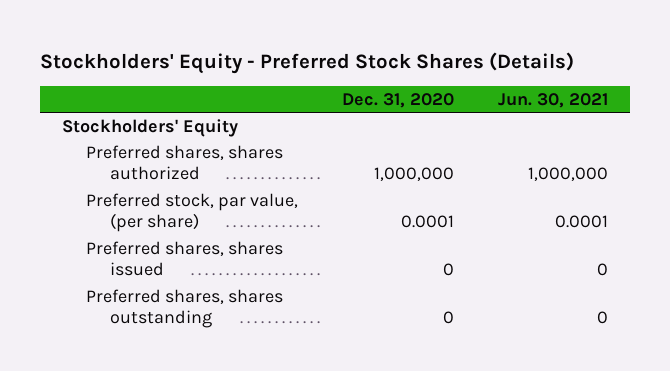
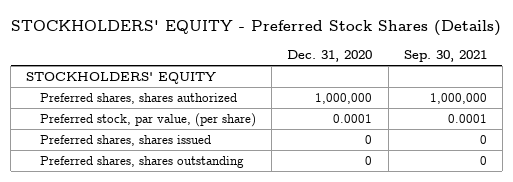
[40,51,575,74] Stockholders' Equity - Preferred Stock Shares (Details) -> [11,20,502,37] STOCKHOLDERS' EQUITY - Preferred Stock Shares (Details)
[497,92,608,108] Jun. 30, 2021 -> none
none -> [403,50,487,63] Sep. 30, 2021
[62,118,239,137] Stockholders' Equity -> [26,71,217,84] STOCKHOLDERS' EQUITY

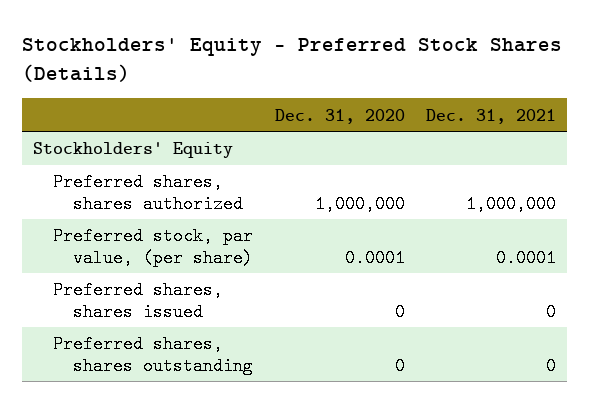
[11,20,502,37] STOCKHOLDERS' EQUITY - Preferred Stock Shares (Details) -> [22,38,563,82] Stockholders' Equity - Preferred Stock Shares (Details)
[403,50,487,63] Sep. 30, 2021 -> none
none -> [425,108,556,124] Dec. 31, 2021
[26,71,217,84] STOCKHOLDERS' EQUITY -> [33,142,234,159] Stockholders' Equity

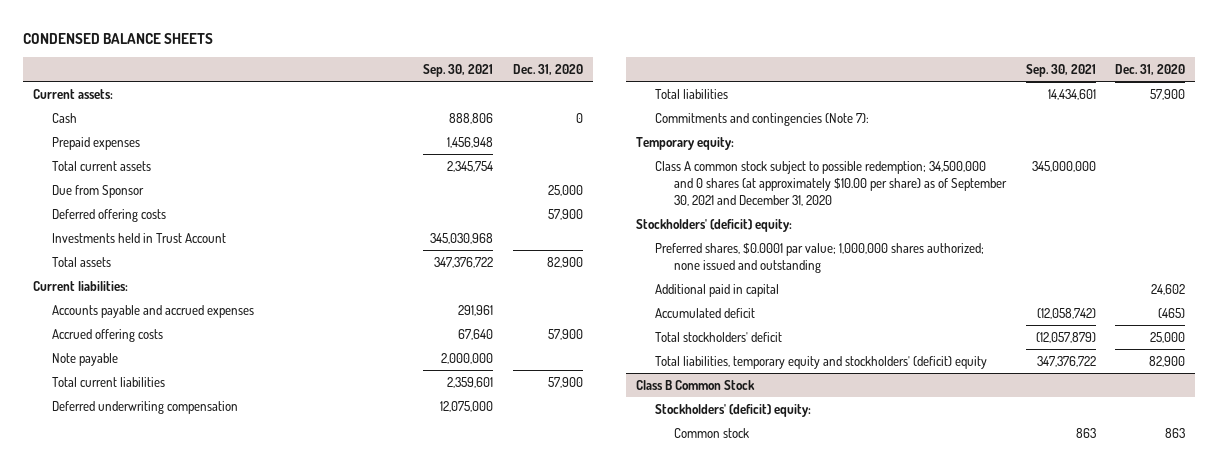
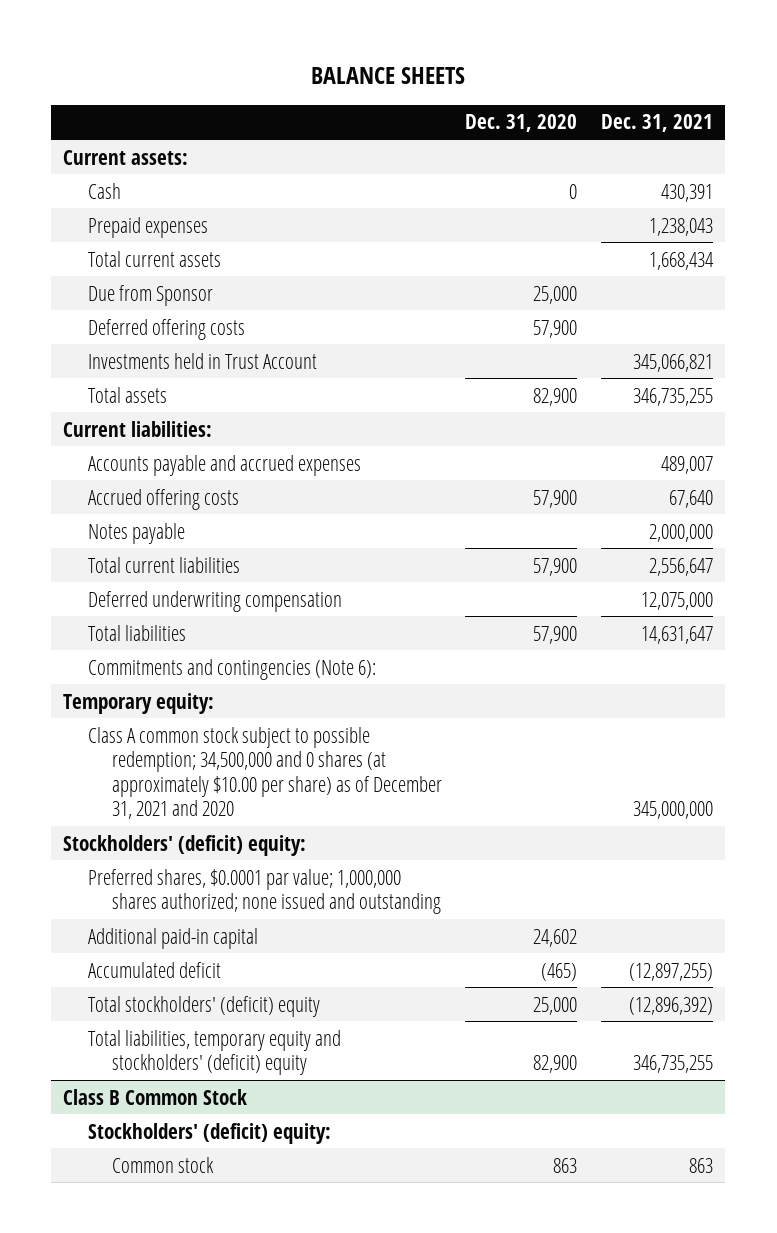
[23,32,214,44] CONDENSED BALANCE SHEETS -> [311,66,466,84] BALANCE SHEETS
[423,64,494,78] Sep. 30, 2021 -> none
none -> [601,114,714,133] Dec. 31, 2021
[52,352,119,366] Note payable -> [87,522,185,544] Notes payable
[654,112,869,126] Commitments and contingencies (Note 7): -> [87,658,376,680] Commitments and contingencies (Note 6):
[654,160,1008,206] Class A common stock subject to possible redemption; 34,500,000 and 0 shares (at approximately $10.00 per share) as of September 30, 2021 and December 31, 2020 -> [87,726,442,820] Class A common stock subject to possible redemption; 34,500,000 and 0 shares (at approximately $10.00 per share) as of December 31, 2021 and 2020
[654,283,779,297] Additional paid in capital -> [87,927,258,949] Additional paid-in capital
[654,331,782,342] Total stockholders' deficit -> [87,995,320,1017] Total stockholders' (deficit) equity

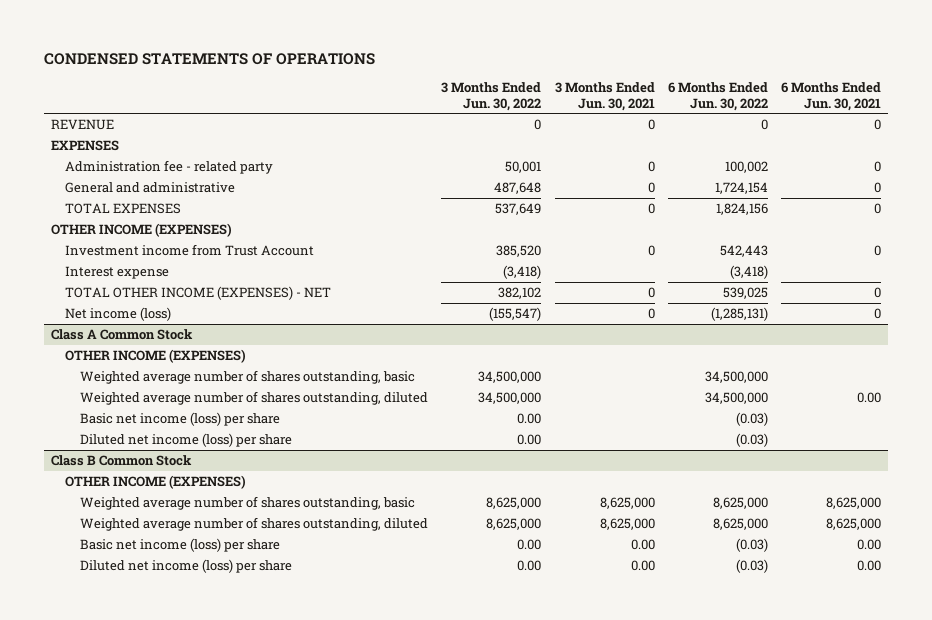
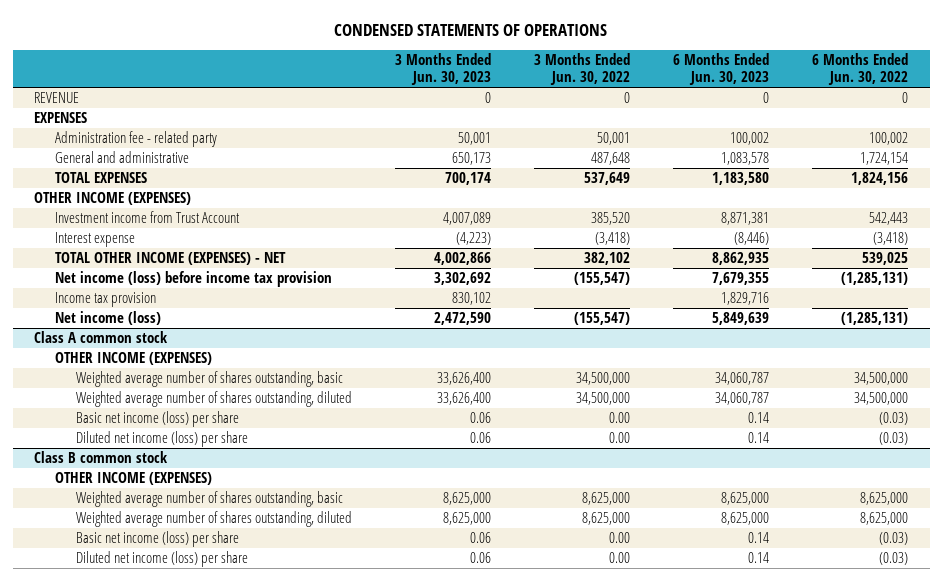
[554,82,655,111] 3 Months Ended Jun. 30, 2021 -> none
[781,82,882,111] 6 Months Ended Jun. 30, 2021 -> none
none -> [395,53,492,86] 3 Months Ended Jun. 30, 2023
none -> [673,53,770,86] 6 Months Ended Jun. 30, 2023
none -> [55,271,333,288] Net income (loss) before income tax provision
none -> [55,292,157,308] Income tax provision
[50,328,193,340] Class A Common Stock -> [34,331,169,344] Class A common stock
[50,454,192,466] Class B Common Stock -> [34,451,169,464] Class B common stock

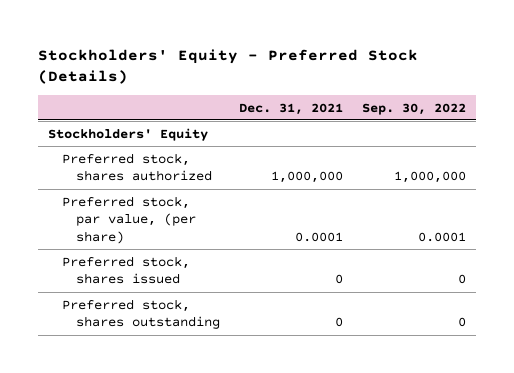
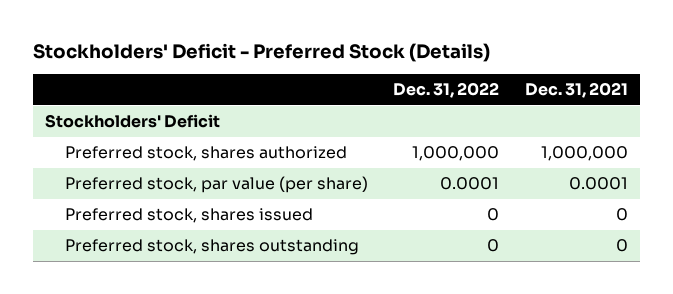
[38,48,419,85] Stockholders' Equity - Preferred Stock (Details) -> [32,42,490,62] Stockholders' Deficit - Preferred Stock (Details)
[362,102,467,115] Sep. 30, 2022 -> none
none -> [393,82,500,99] Dec. 31, 2022
[47,127,208,141] Stockholders' Equity -> [45,114,221,129] Stockholders' Deficit
[61,195,197,244] Preferred stock, par value, (per share) -> [65,176,369,194] Preferred stock, par value (per share)

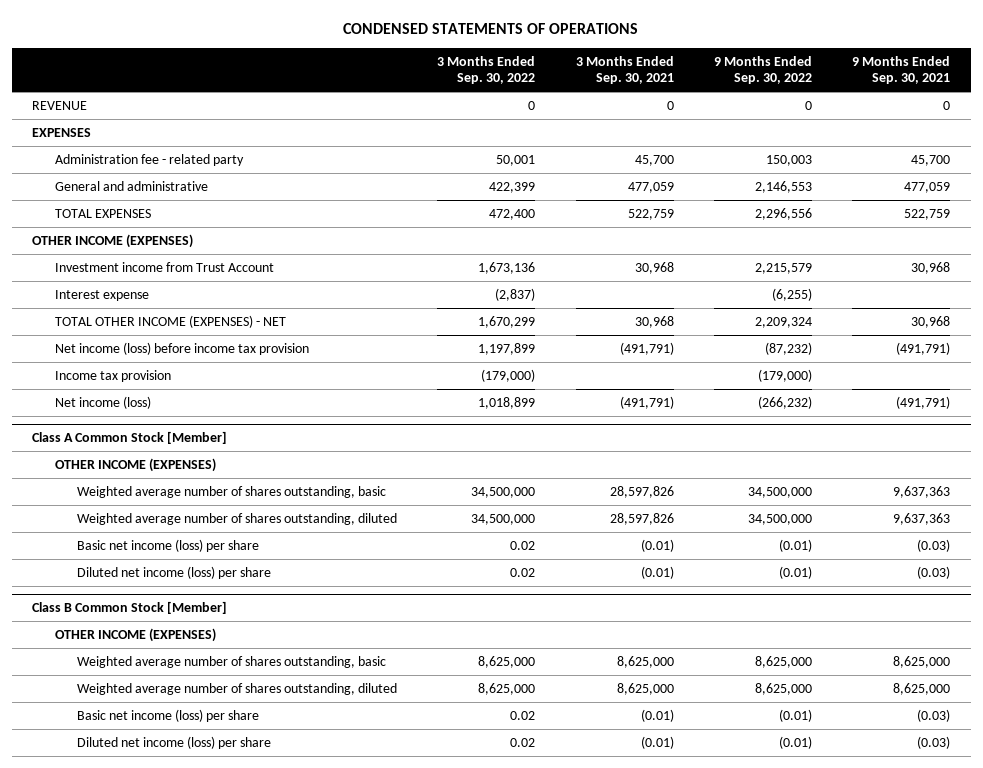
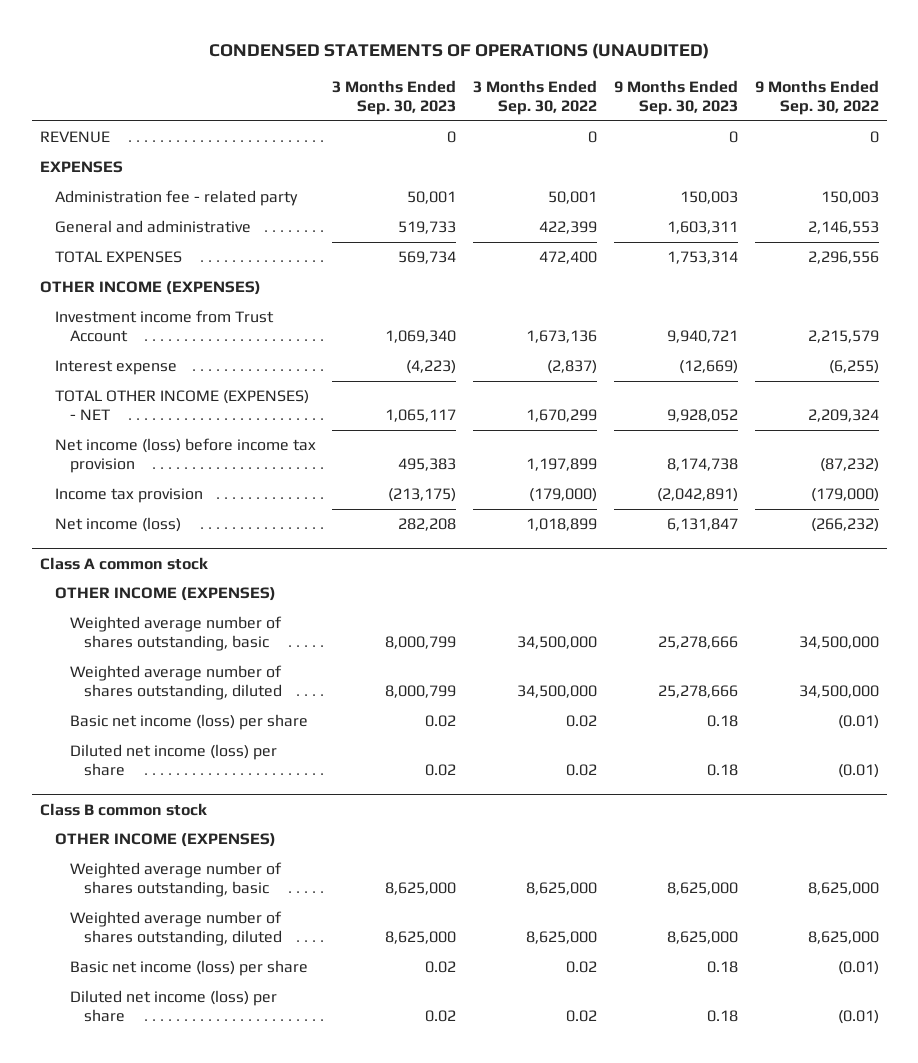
[343,22,639,34] CONDENSED STATEMENTS OF OPERATIONS -> [209,43,710,60] CONDENSED STATEMENTS OF OPERATIONS (UNAUDITED)
[575,56,674,85] 3 Months Ended Sep. 30, 2021 -> none
[852,56,951,85] 9 Months Ended Sep. 30, 2021 -> none
none -> [332,80,457,116] 3 Months Ended Sep. 30, 2023
none -> [613,80,738,116] 9 Months Ended Sep. 30, 2023
[32,431,228,445] Class A Common Stock [Member] -> [39,556,208,570] Class A common stock
[32,601,228,615] Class B Common Stock [Member] -> [39,802,207,816] Class B common stock

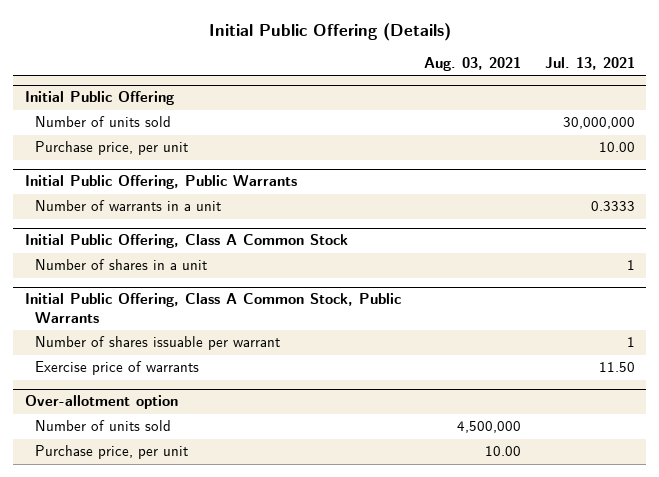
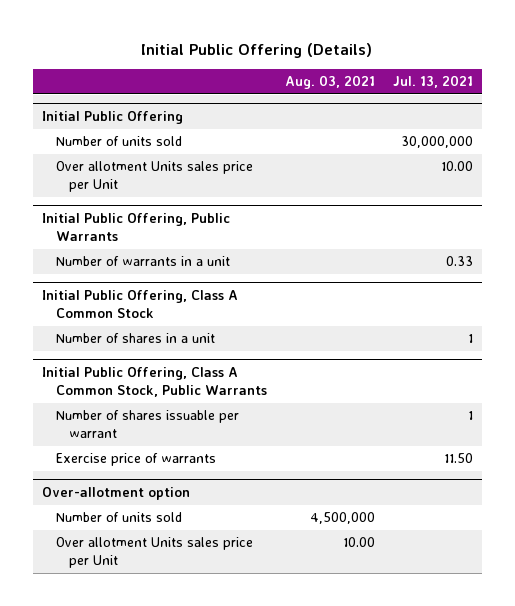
[35,141,189,156] Purchase price, per unit -> [55,161,253,193] Over allotment Units sales price per Unit
[590,201,635,212] 0.3333 -> [445,256,473,267] 0.33
[35,445,189,460] Purchase price, per unit -> [55,537,253,569] Over allotment Units sales price per Unit

